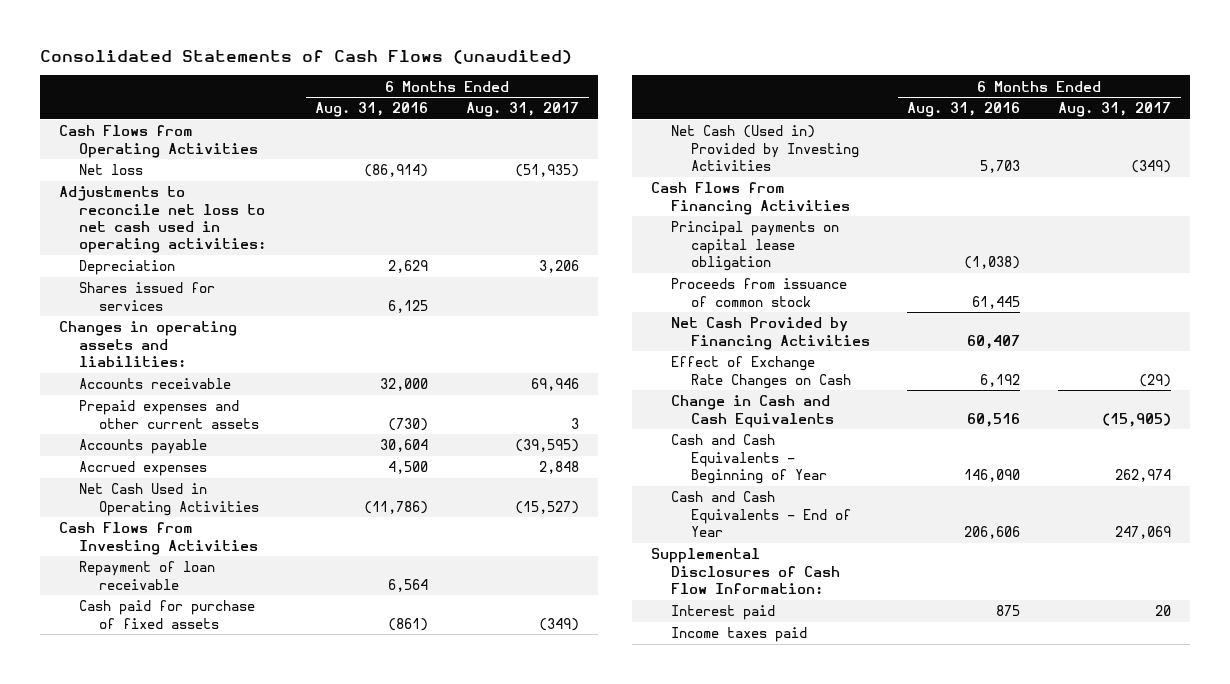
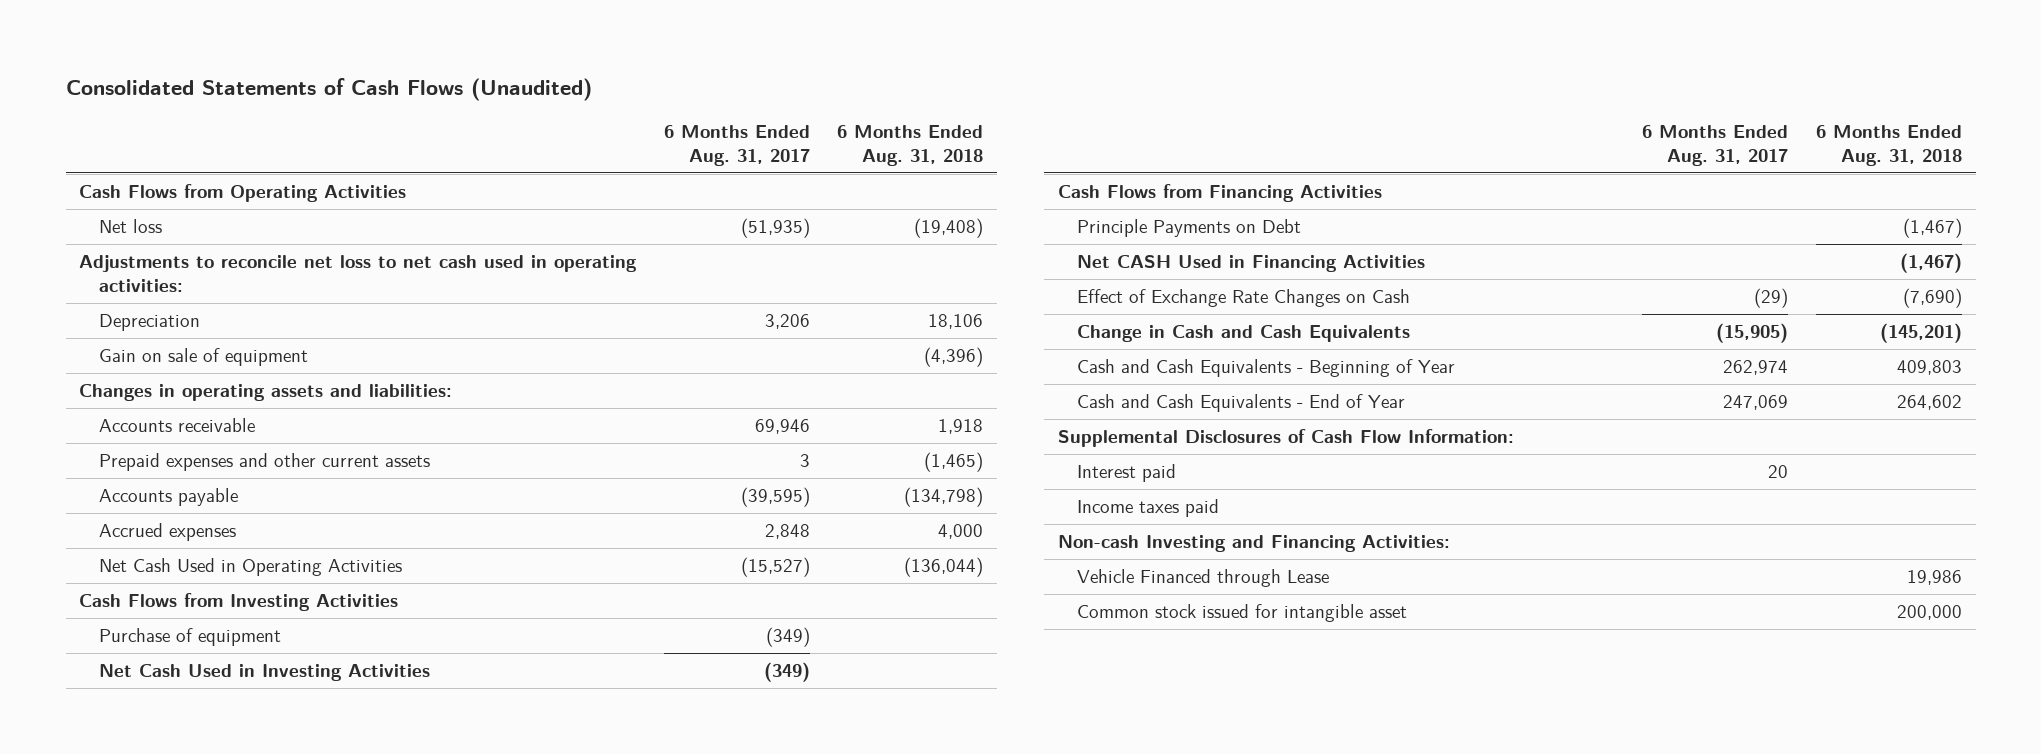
[40,49,573,64] Consolidated Statements of Cash Flows (unaudited) -> [65,78,592,102] Consolidated Statements of Cash Flows (Unaudited)
[315,102,429,118] Aug. 31, 2016 -> none
none -> [837,125,984,167] 6 Months Ended Aug. 31, 2018
[78,282,215,311] Shares issued for services -> none
none -> [98,348,308,367] Gain on sale of equipment
[78,561,215,590] Repayment of loan receivable -> none
[78,600,255,629] Cash paid for purchase of fixed assets -> [98,628,281,647] Purchase of equipment
[670,125,859,172] Net Cash (Used in) Provided by Investing Activities -> [98,664,430,682] Net Cash Used in Investing Activities
[670,221,839,272] Principal payments on capital lease obligation -> none
[670,278,847,307] Proceeds from issuance of common stock -> none
none -> [1077,219,1302,238] Principle Payments on Debt
[670,317,870,350] Net Cash Provided by Financing Activities -> [1077,255,1426,273] Net CASH Used in Financing Activities
none -> [1057,535,1450,553] Non-cash Investing and Financing Activities:
none -> [1077,569,1330,588] Vehicle Financed through Lease
none -> [1077,604,1408,623] Common stock issued for intangible asset

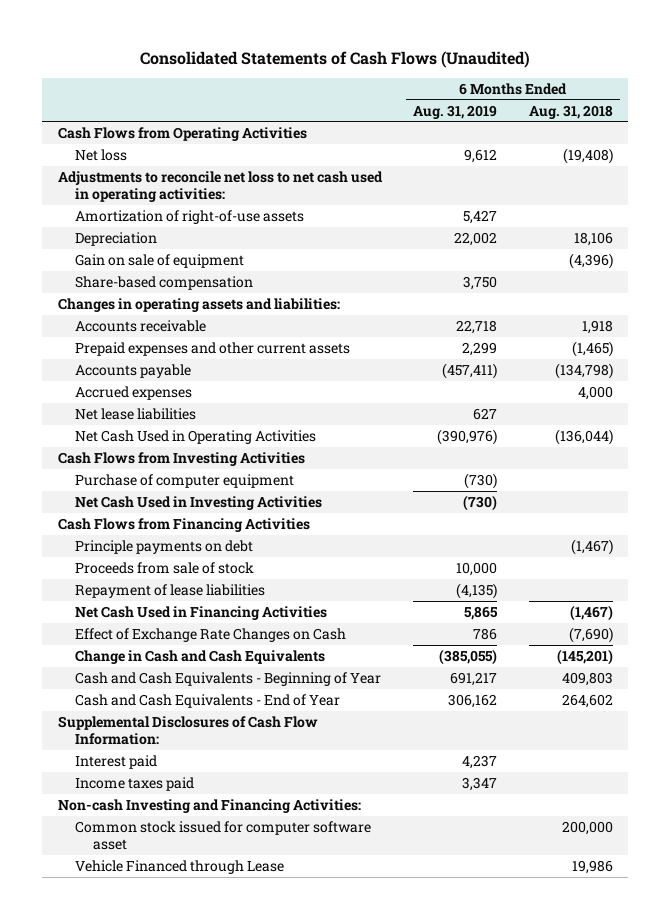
[663,125,810,167] 6 Months Ended Aug. 31, 2017 -> none
none -> [413,104,498,119] Aug. 31, 2019
none -> [75,209,305,224] Amortization of right-of-use assets
none -> [75,275,254,290] Share-based compensation
none -> [75,407,197,420] Net lease liabilities
[98,628,281,647] Purchase of equipment -> [75,473,295,488] Purchase of computer equipment
[1077,219,1302,238] Principle Payments on Debt -> [75,539,254,554] Principle payments on debt
none -> [75,561,255,574] Proceeds from sale of stock
none -> [75,583,266,598] Repayment of lease liabilities
[1077,255,1426,273] Net CASH Used in Financing Activities -> [75,605,328,620] Net Cash Used in Financing Activities
none -> [75,820,372,850] Common stock issued for computer software asset
[1077,604,1408,623] Common stock issued for intangible asset -> none

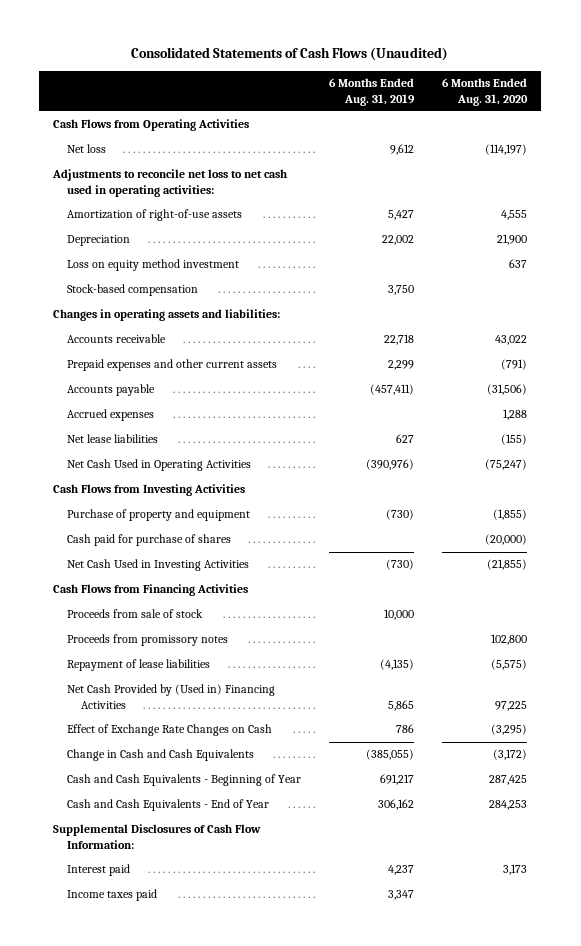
[528,104,613,119] Aug. 31, 2018 -> none
none -> [442,78,529,106] 6 Months Ended Aug. 31, 2020
[75,253,245,268] Gain on sale of equipment -> none
none -> [67,259,240,272] Loss on equity method investment
[75,275,254,290] Share-based compensation -> [67,284,199,297] Stock-based compensation
[75,473,295,488] Purchase of computer equipment -> [67,509,251,522] Purchase of property and equipment
none -> [67,534,232,547] Cash paid for purchase of shares
[75,539,254,554] Principle payments on debt -> none
none -> [67,634,229,647] Proceeds from promissory notes
[75,605,328,620] Net Cash Used in Financing Activities -> [67,684,276,709] Net Cash Provided by (Used in) Financing Activities
[58,798,362,813] Non-cash Investing and Financing Activities: -> none
[75,820,372,850] Common stock issued for computer software asset -> none
[75,859,285,874] Vehicle Financed through Lease -> none

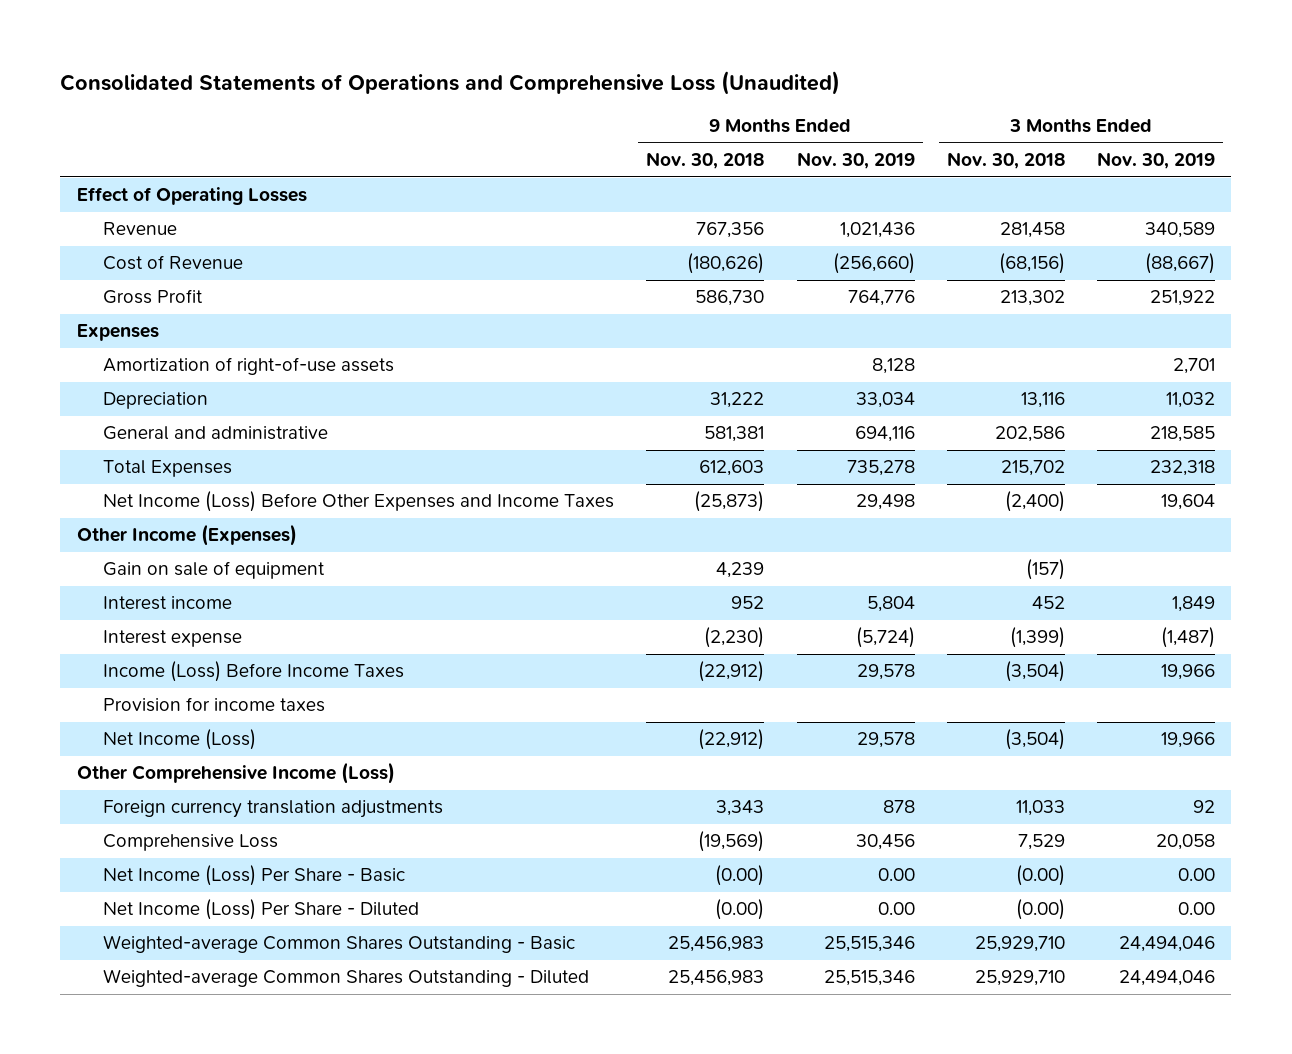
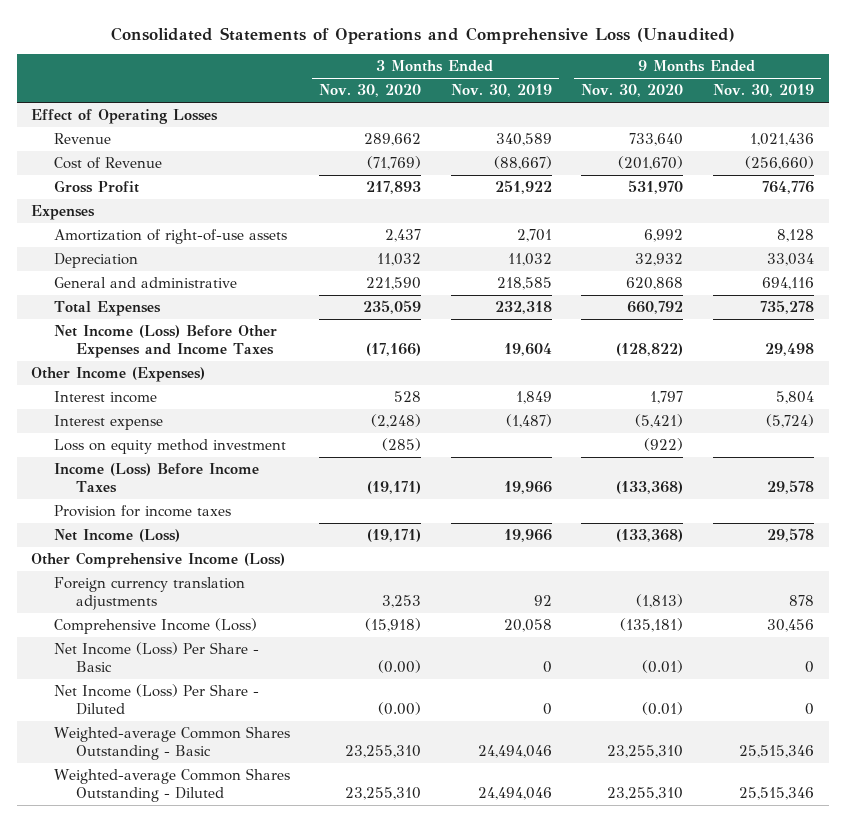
[646,152,765,170] Nov. 30, 2018 -> none
[946,152,1065,170] Nov. 30, 2018 -> none
none -> [319,84,422,98] Nov. 30, 2020
none -> [581,84,684,98] Nov. 30, 2020
[103,561,326,580] Gain on sale of equipment -> none
none -> [53,439,286,455] Loss on equity method investment
[103,834,279,852] Comprehensive Loss -> [53,618,257,635] Comprehensive Income (Loss)
[877,868,915,882] 0.00 -> [804,661,814,674] 0
[1178,868,1216,882] 0.00 -> [542,661,552,674] 0
[877,902,915,916] 0.00 -> [804,703,814,716] 0
[1178,902,1216,916] 0.00 -> [542,703,552,716] 0

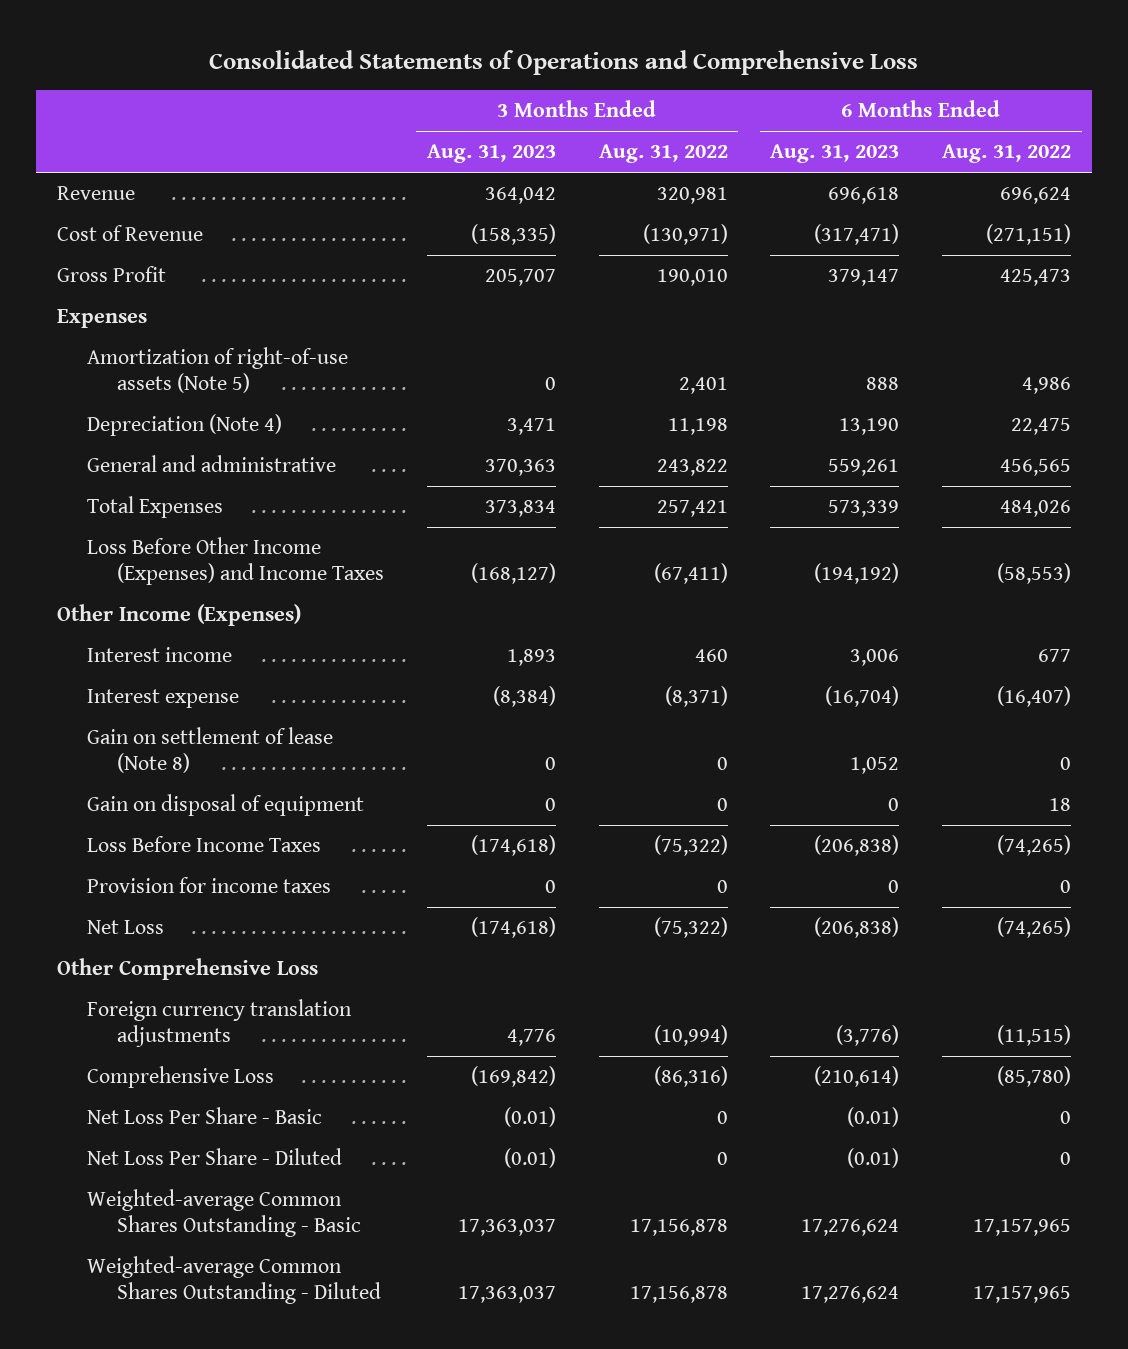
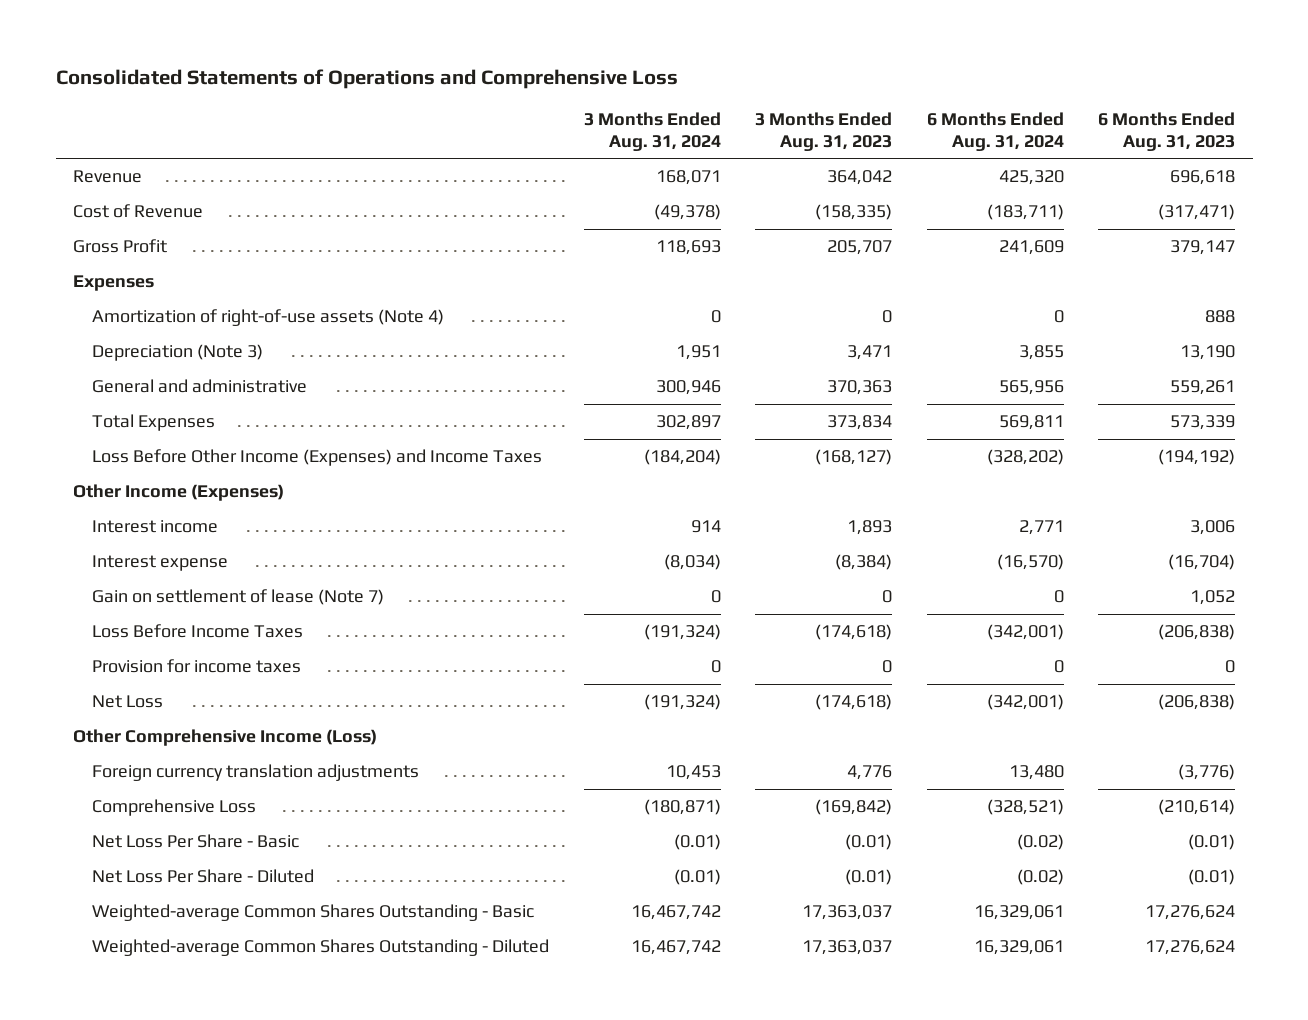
[598,144,728,164] Aug. 31, 2022 -> none
[941,144,1071,164] Aug. 31, 2022 -> none
none -> [583,111,721,151] 3 Months Ended Aug. 31, 2024
none -> [926,111,1064,151] 6 Months Ended Aug. 31, 2024
[87,347,349,394] Amortization of right-of-use assets (Note 5) -> [92,309,445,327] Amortization of right-of-use assets (Note 4)
[87,414,283,437] Depreciation (Note 4) -> [92,344,264,362] Depreciation (Note 3)
[87,794,365,817] Gain on disposal of equipment -> none
[87,727,334,774] Gain on settlement of lease (Note 8) -> [92,589,385,606] Gain on settlement of lease (Note 7)
[56,958,318,981] Other Comprehensive Loss -> [72,729,377,747] Other Comprehensive Income (Loss)

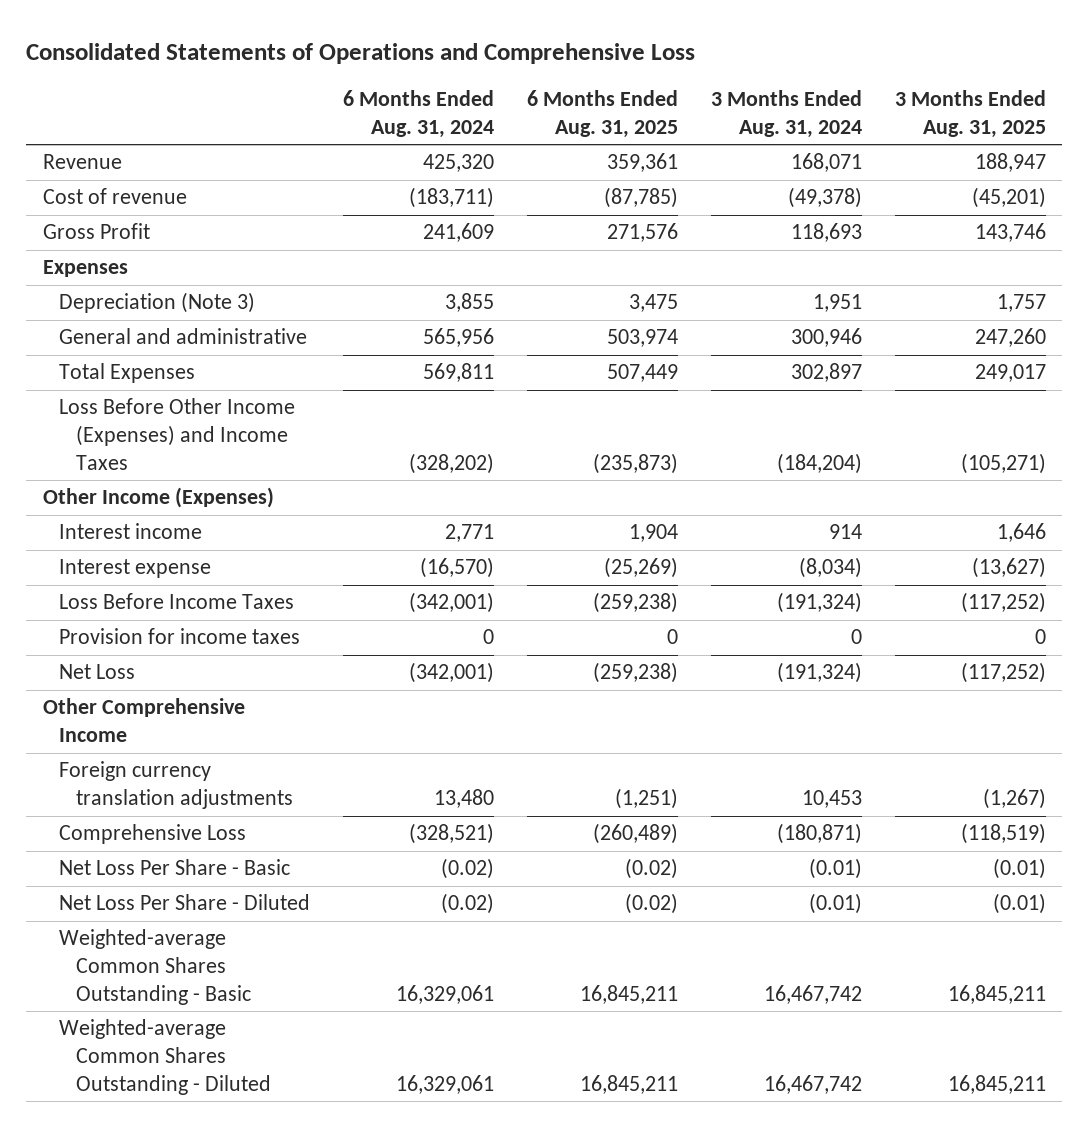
[755,111,893,151] 3 Months Ended Aug. 31, 2023 -> none
[1098,111,1236,151] 6 Months Ended Aug. 31, 2023 -> none
none -> [526,90,678,139] 6 Months Ended Aug. 31, 2025
none -> [894,90,1046,139] 3 Months Ended Aug. 31, 2025
[72,204,203,219] Cost of Revenue -> [42,188,187,205] Cost of revenue
[92,309,445,327] Amortization of right-of-use assets (Note 4) -> none
[92,589,385,606] Gain on settlement of lease (Note 7) -> none
[72,729,377,747] Other Comprehensive Income (Loss) -> [42,698,245,743] Other Comprehensive Income

